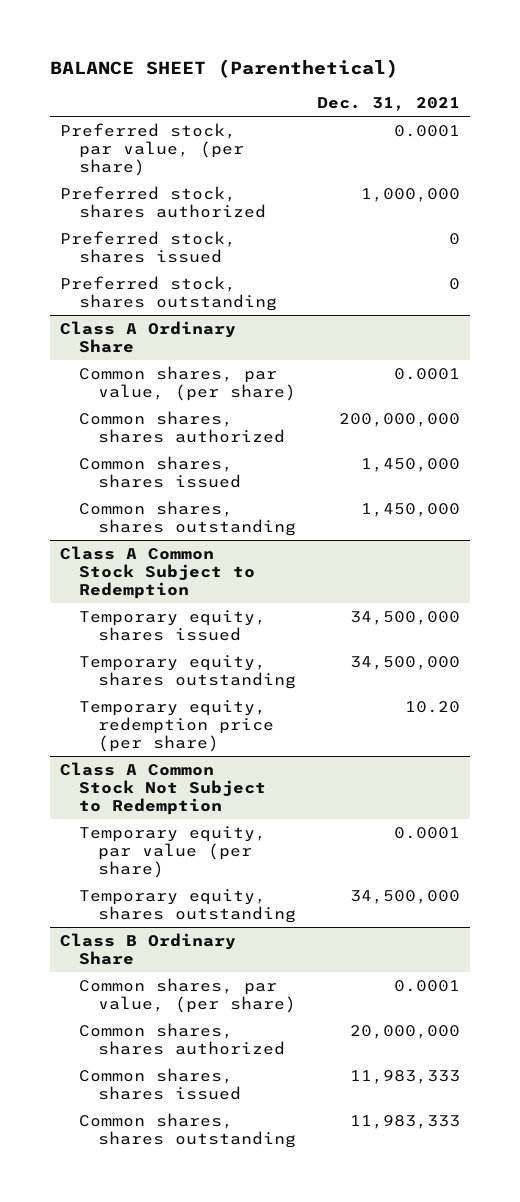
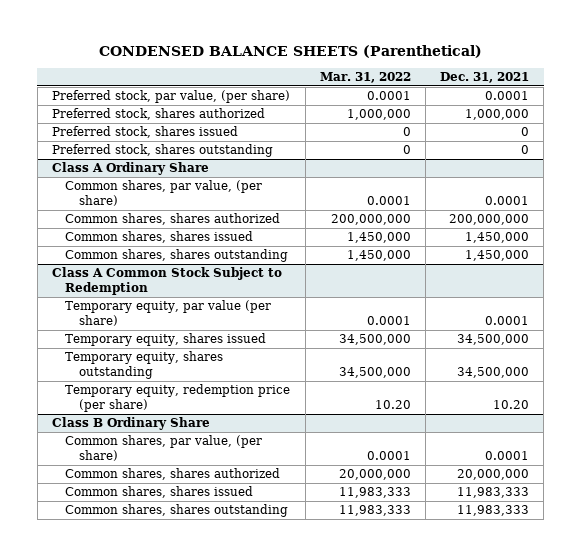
[50,59,399,79] BALANCE SHEET (Parenthetical) -> [98,44,482,58] CONDENSED BALANCE SHEETS (Parenthetical)
none -> [319,72,411,84] Mar. 31, 2022
none -> [65,300,272,327] Temporary equity, par value (per share)
[60,761,267,816] Class A Common Stock Not Subject to Redemption -> none
[79,825,267,879] Temporary equity, par value (per share) -> none
[79,888,297,923] Temporary equity, shares outstanding -> none

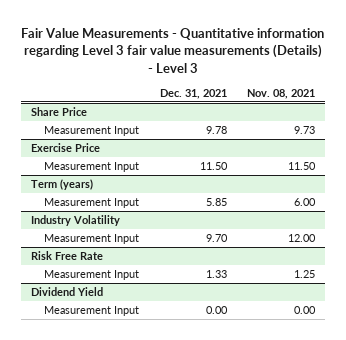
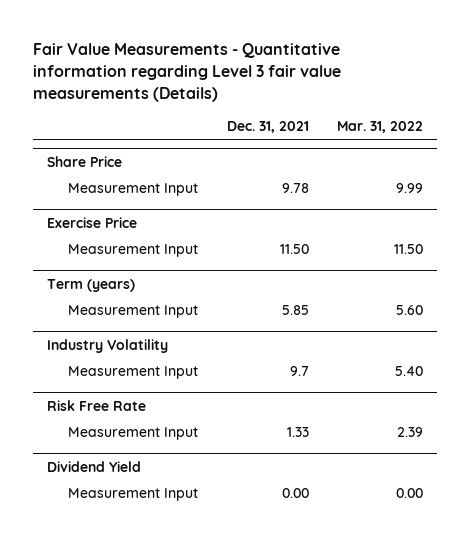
[21,28,325,73] Fair Value Measurements - Quantitative information regarding Level 3 fair value measurements (Details) - Level 3 -> [33,42,342,102] Fair Value Measurements - Quantitative information regarding Level 3 fair value measurements (Details)
[247,88,316,99] Nov. 08, 2021 -> none
none -> [337,121,424,134] Mar. 31, 2022
[205,233,228,242] 9.70 -> [289,366,309,377] 9.7

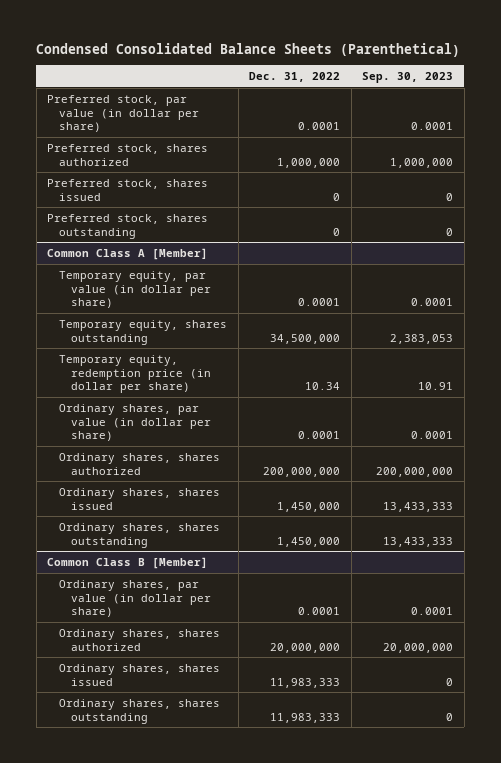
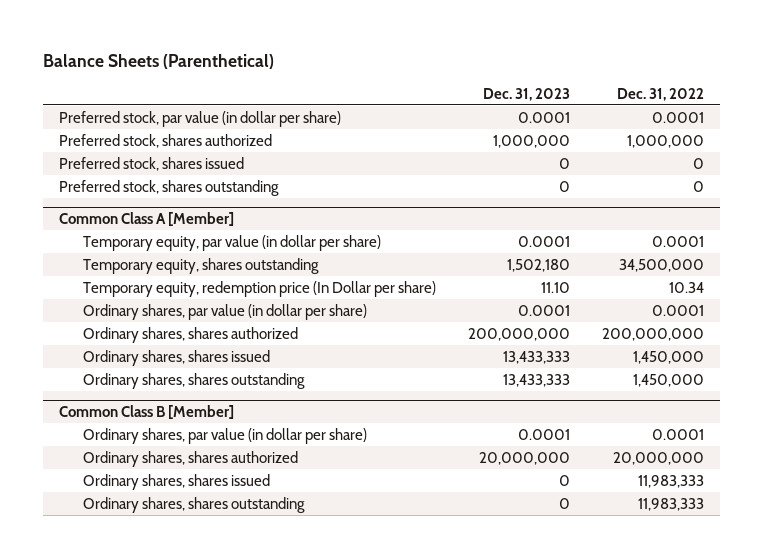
[36,42,461,57] Condensed Consolidated Balance Sheets (Parenthetical) -> [43,53,275,69] Balance Sheets (Parenthetical)
[362,71,454,83] Sep. 30, 2023 -> none
none -> [483,87,571,101] Dec. 31, 2023
[59,354,212,394] Temporary equity, redemption price (in dollar per share) -> [83,280,437,297] Temporary equity, redemption price (In Dollar per share)

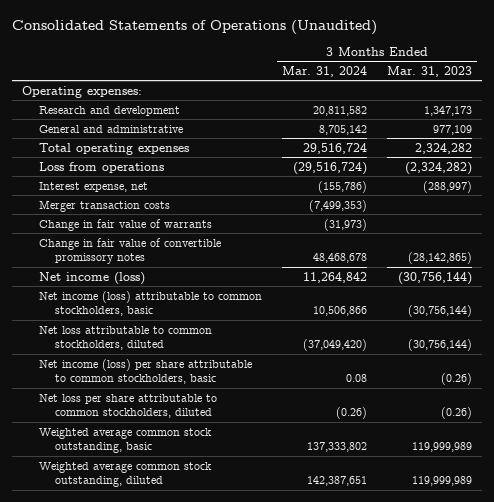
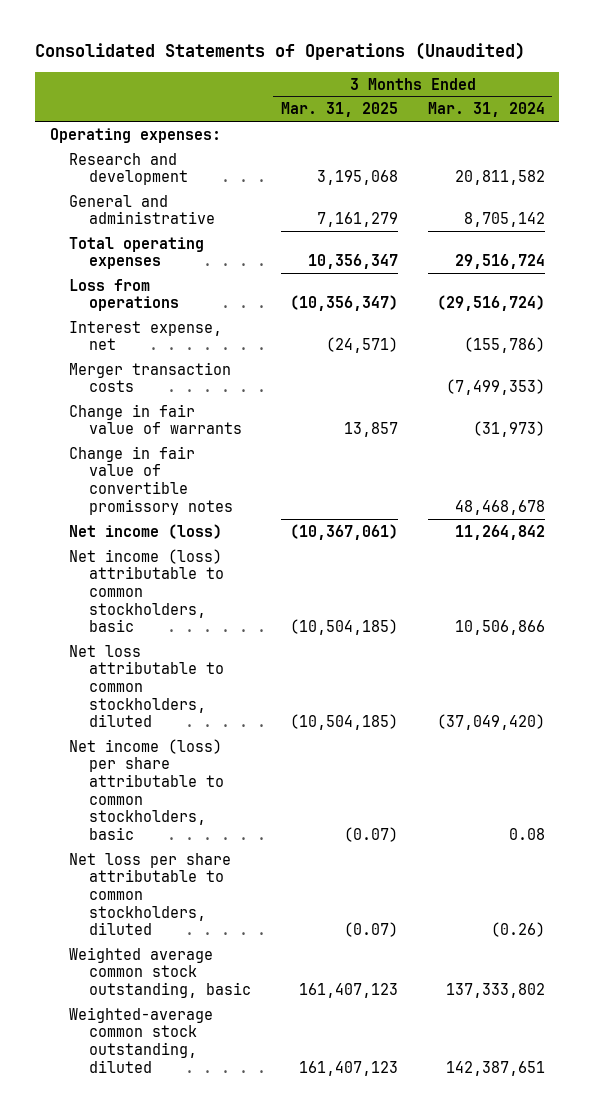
[386,65,472,77] Mar. 31, 2023 -> none
none -> [280,102,398,118] Mar. 31, 2025
[38,461,212,488] Weighted average common stock outstanding, diluted -> [69,1006,214,1073] Weighted-average common stock outstanding, diluted

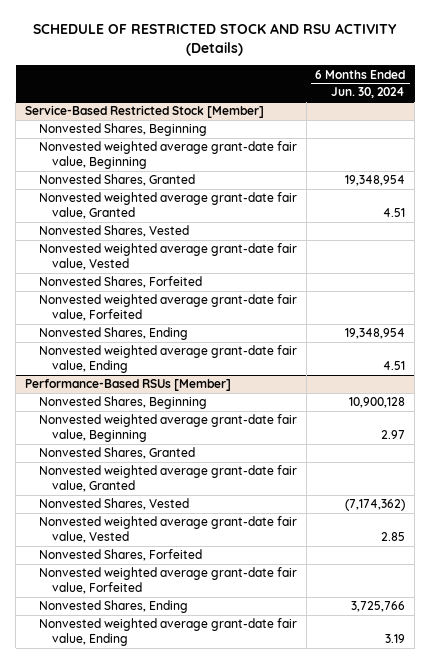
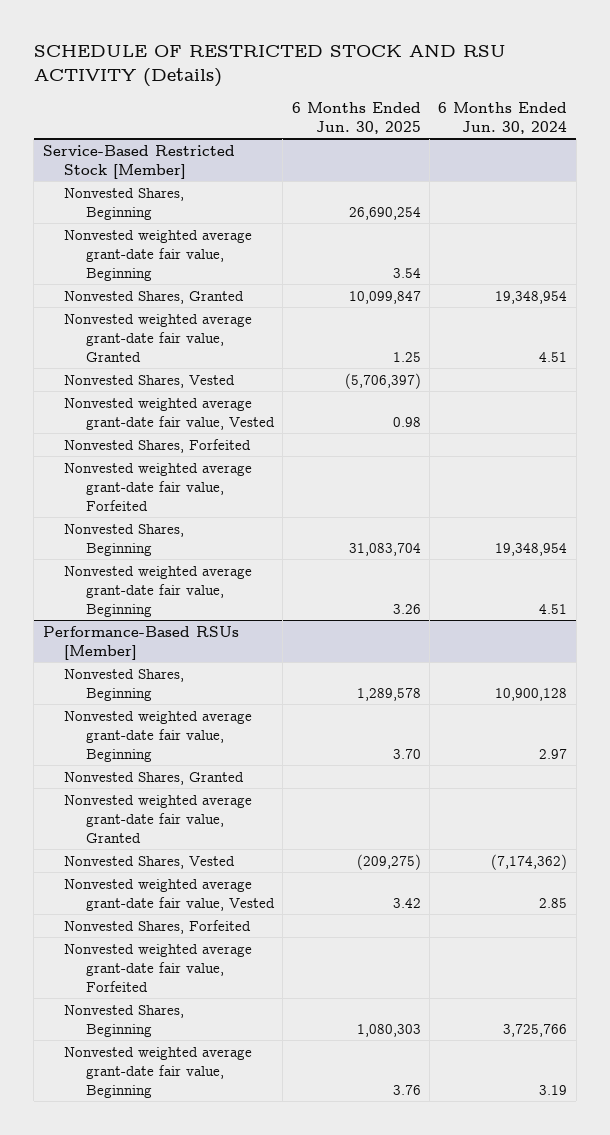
none -> [291,101,421,134] 6 Months Ended Jun. 30, 2025
[38,327,188,341] Nonvested Shares, Ending -> [64,523,185,556] Nonvested Shares, Beginning
[38,345,297,373] Nonvested weighted average grant-date fair value, Ending -> [64,565,253,617] Nonvested weighted average grant-date fair value, Beginning
[38,600,188,614] Nonvested Shares, Ending -> [64,1004,185,1037] Nonvested Shares, Beginning
[38,618,297,646] Nonvested weighted average grant-date fair value, Ending -> [64,1046,253,1098] Nonvested weighted average grant-date fair value, Beginning

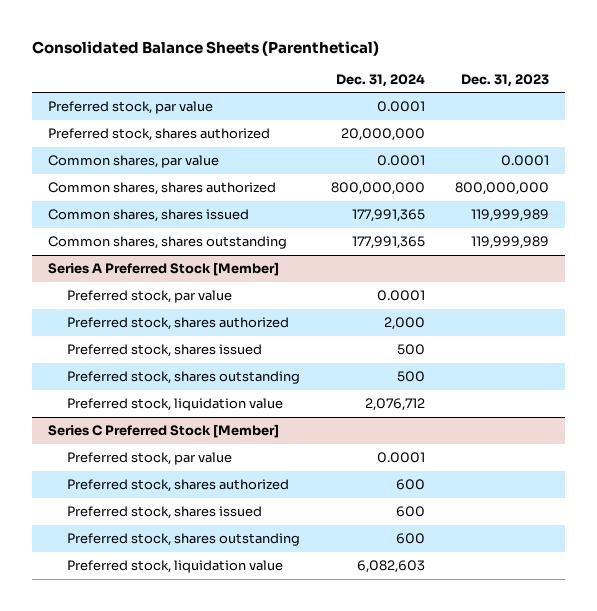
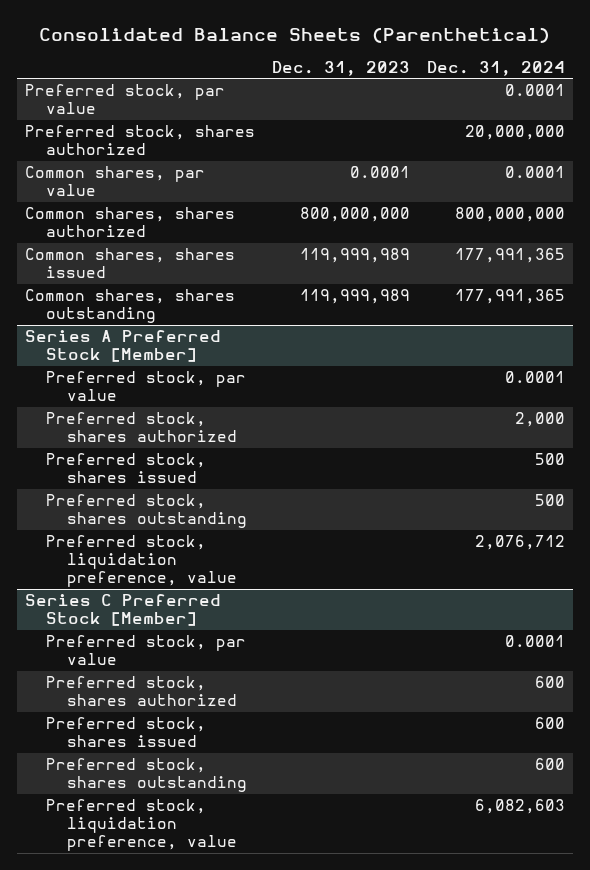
[66,398,283,412] Preferred stock, liquidation value -> [46,535,237,588] Preferred stock, liquidation preference, value
[66,560,283,574] Preferred stock, liquidation value -> [46,799,237,852] Preferred stock, liquidation preference, value

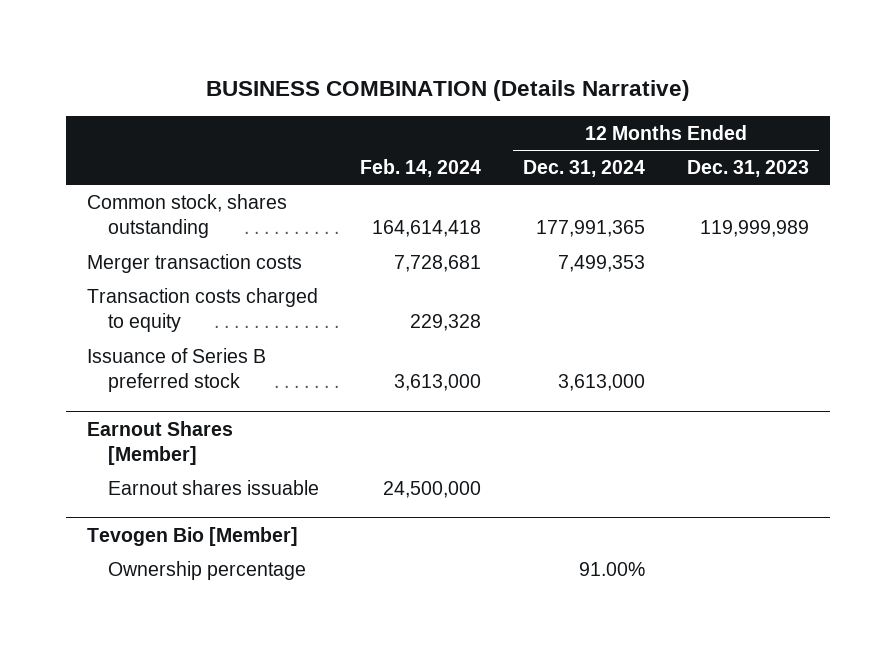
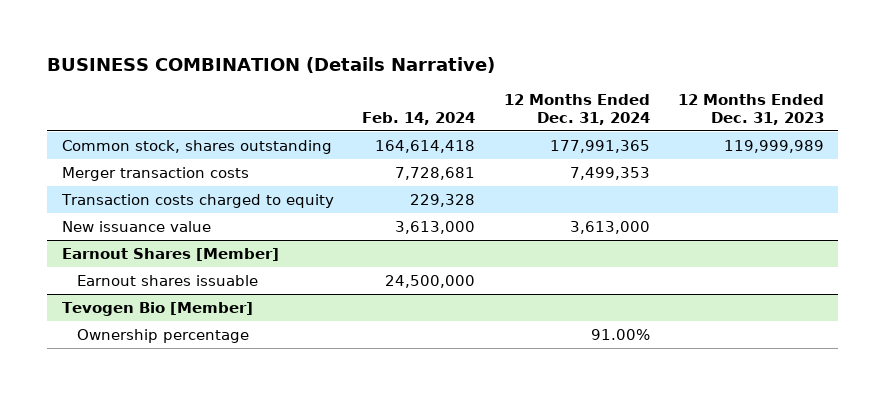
[86,347,266,393] Issuance of Series B preferred stock -> [61,220,211,232] New issuance value

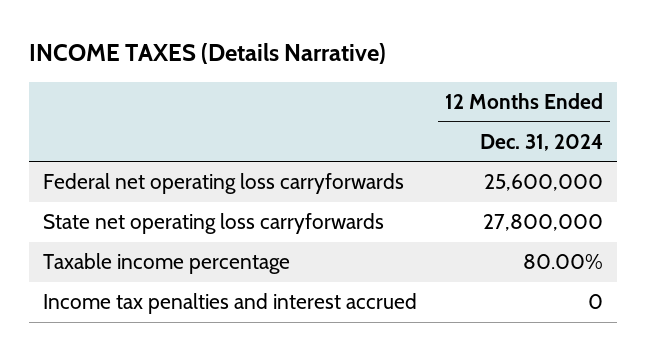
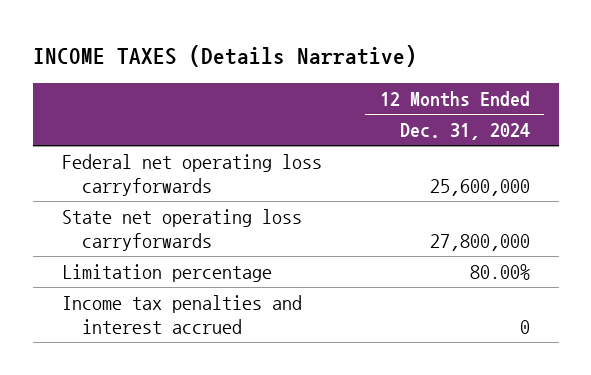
[42,253,290,275] Taxable income percentage -> [61,263,272,282] Limitation percentage

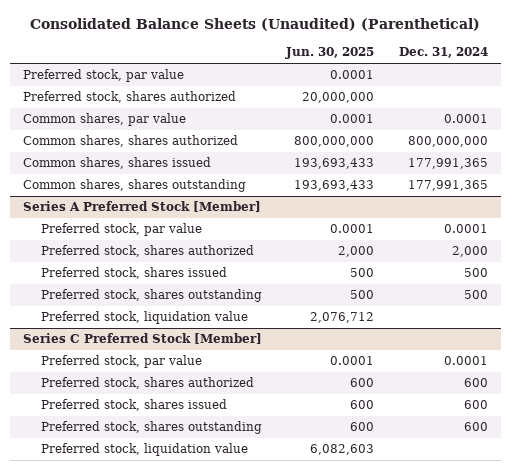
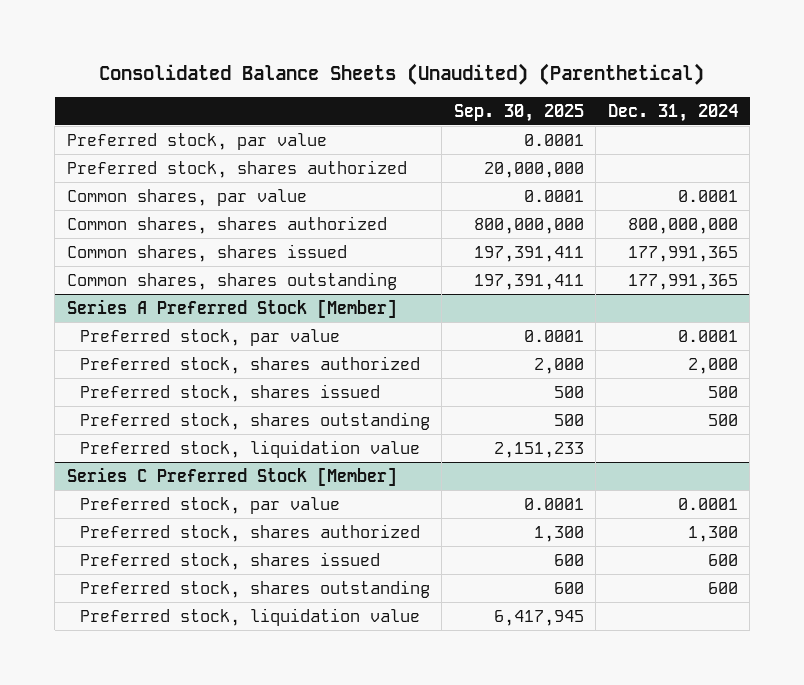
[285,47,375,60] Jun. 30, 2025 -> none
none -> [453,103,584,122] Sep. 30, 2025
[464,378,489,388] 600 -> [687,525,738,542] 1,300

